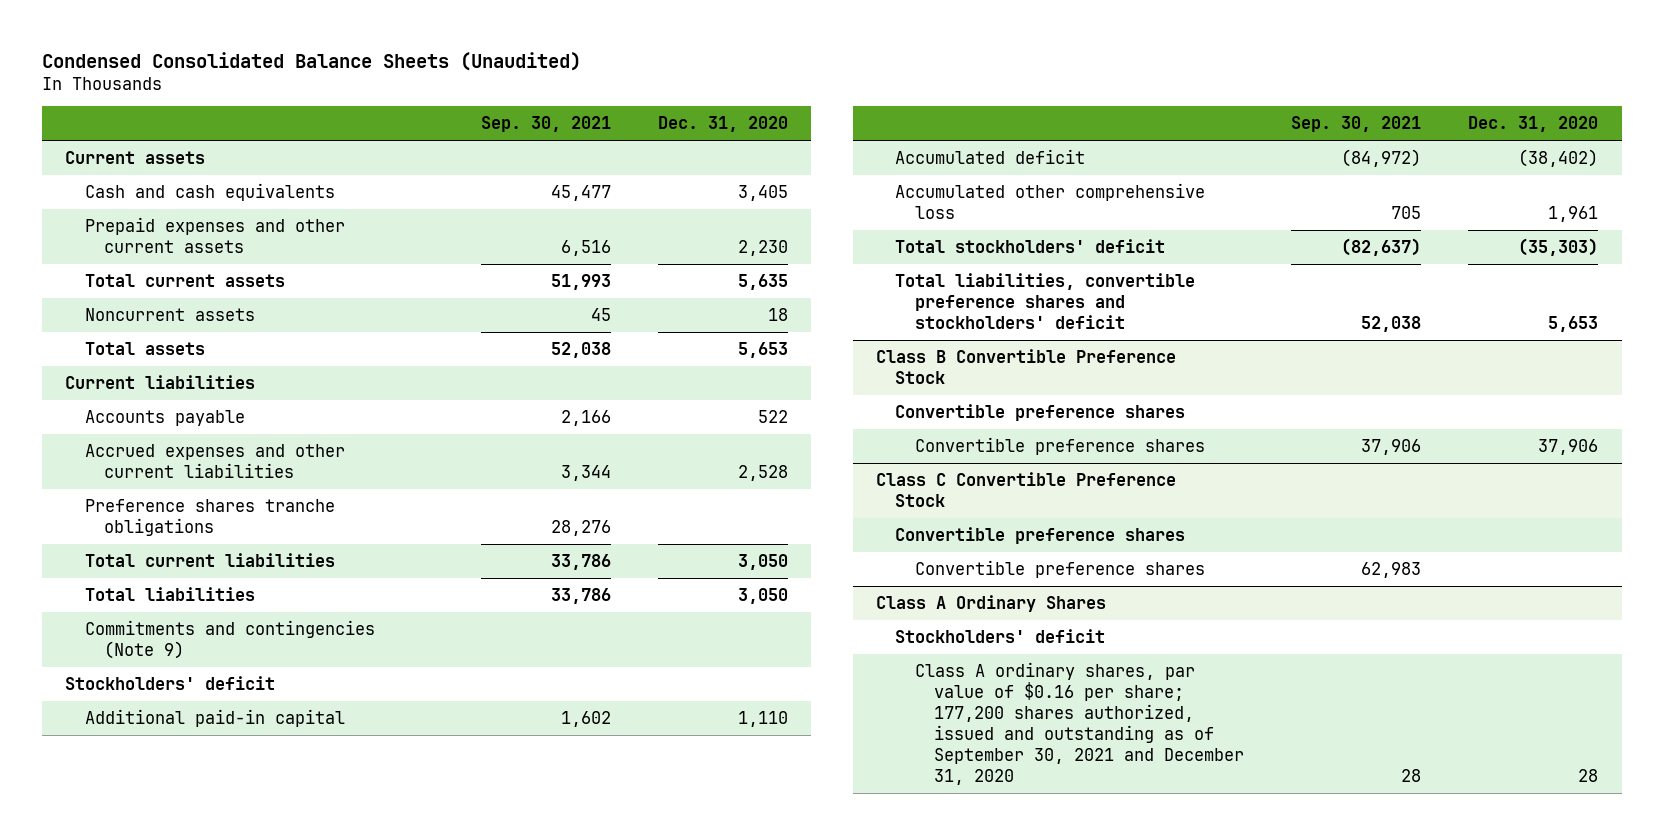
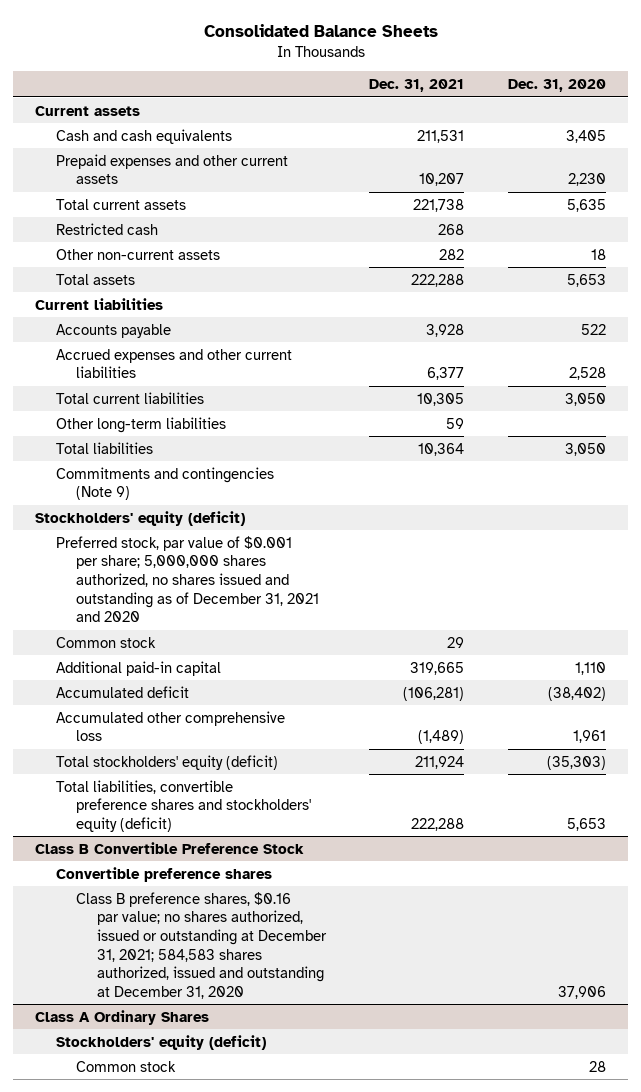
[41,51,581,71] Condensed Consolidated Balance Sheets (Unaudited) -> [203,23,438,37] Consolidated Balance Sheets
[480,116,611,133] Sep. 30, 2021 -> none
none -> [369,79,465,93] Dec. 31, 2021
[84,307,255,321] Noncurrent assets -> none
none -> [55,222,158,235] Restricted cash
none -> [55,248,220,260] Other non-current assets
[84,498,335,536] Preference shares tranche obligations -> none
none -> [55,416,226,433] Other long-term liabilities
[65,675,276,690] Stockholders' deficit -> [35,510,246,526] Stockholders' equity (deficit)
none -> [55,535,320,623] Preferred stock, par value of $0.001 per share; 5,000,000 shares authorized, no shares issued and outstanding as of December 31, 2021 and 2020
none -> [55,636,156,648] Common stock
[895,238,1166,253] Total stockholders' deficit -> [55,754,278,770] Total stockholders' equity (deficit)
[895,272,1196,329] Total liabilities, convertible preference shares and stockholders' deficit -> [55,779,312,832] Total liabilities, convertible preference shares and stockholders' equity (deficit)
[876,471,1177,507] Class C Convertible Preference Stock -> none
[895,526,1186,544] Convertible preference shares -> none
[914,559,1205,578] Convertible preference shares -> none
[914,436,1205,455] Convertible preference shares -> [76,891,327,999] Class B preference shares, $0.16 par value; no shares authorized, issued or outstanding at December 31, 2021; 584,583 shares authorized, issued and outstanding at December 31, 2020
[895,628,1106,643] Stockholders' deficit -> [55,1034,266,1050] Stockholders' equity (deficit)
[914,661,1245,785] Class A ordinary shares, par value of $0.16 per share; 177,200 shares authorized, issued and outstanding as of September 30, 2021 and December 31, 2020 -> [76,1060,177,1072] Common stock

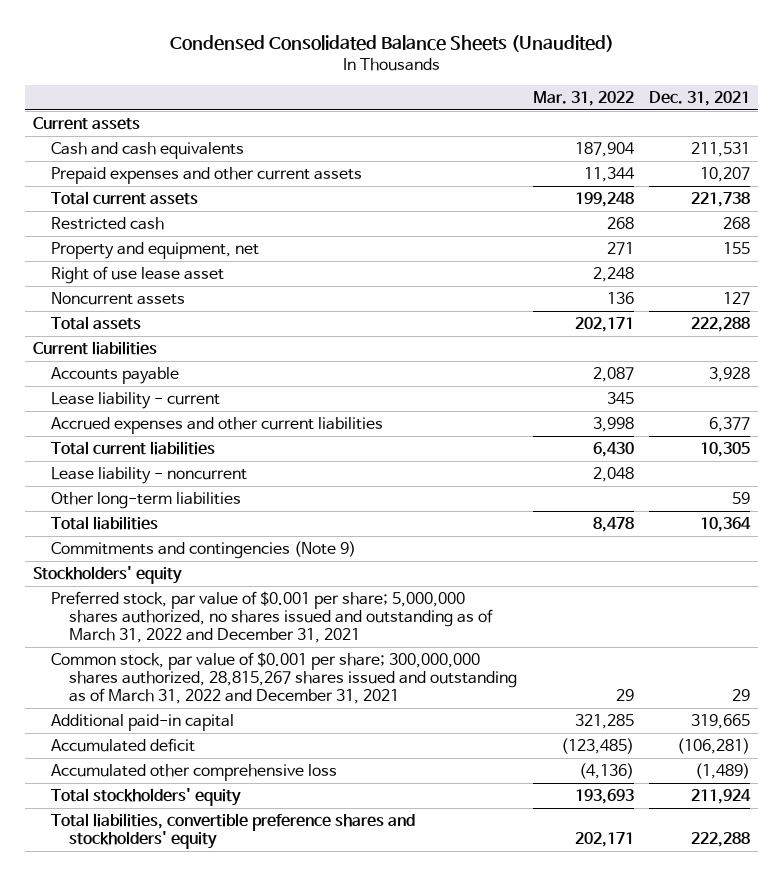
[203,23,438,37] Consolidated Balance Sheets -> [169,35,614,53] Condensed Consolidated Balance Sheets (Unaudited)
[508,79,607,93] Dec. 31, 2020 -> none
none -> [532,91,634,107] Mar. 31, 2022
none -> [51,241,260,259] Property and equipment, net
none -> [51,265,225,284] Right of use lease asset
[55,248,220,260] Other non-current assets -> [51,291,186,305] Noncurrent assets
[439,248,465,260] 282 -> [723,291,751,305] 127
none -> [51,391,221,409] Lease liability - current
none -> [51,466,248,484] Lease liability - noncurrent
[35,510,246,526] Stockholders' equity (deficit) -> [33,565,183,584] Stockholders' equity
[55,535,320,623] Preferred stock, par value of $0.001 per share; 5,000,000 shares authorized, no shares issued and outstanding as of December 31, 2021 and 2020 -> [51,590,494,644] Preferred stock, par value of $0.001 per share; 5,000,000 shares authorized, no shares issued and outstanding as of March 31, 2022 and December 31, 2021
[55,636,156,648] Common stock -> [51,651,518,705] Common stock, par value of $0.001 per share; 300,000,000 shares authorized, 28,815,267 shares issued and outstanding as of March 31, 2022 and December 31, 2021
[35,841,305,854] Class B Convertible Preference Stock -> none
[55,866,272,882] Convertible preference shares -> none
[76,891,327,999] Class B preference shares, $0.16 par value; no shares authorized, issued or outstanding at December 31, 2021; 584,583 shares authorized, issued and outstanding at December 31, 2020 -> none
[35,1009,210,1025] Class A Ordinary Shares -> none
[55,1034,266,1050] Stockholders' equity (deficit) -> none
[76,1060,177,1072] Common stock -> none
[55,754,278,770] Total stockholders' equity (deficit) -> [51,787,242,806] Total stockholders' equity
[55,779,312,832] Total liabilities, convertible preference shares and stockholders' equity (deficit) -> [51,812,416,850] Total liabilities, convertible preference shares and stockholders' equity

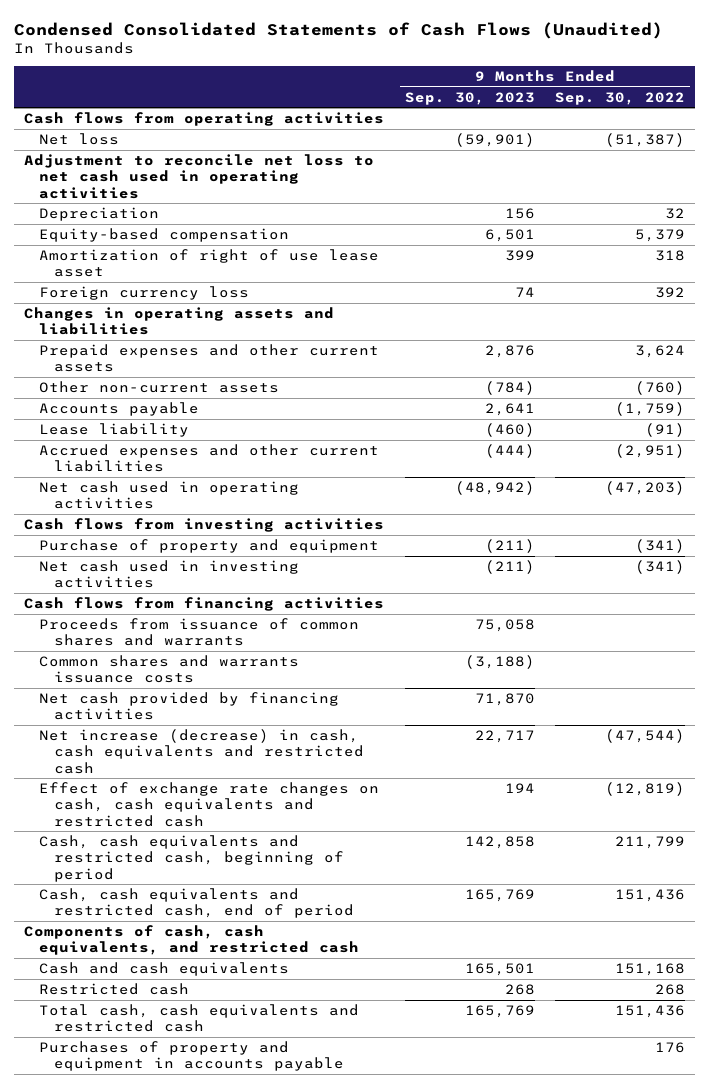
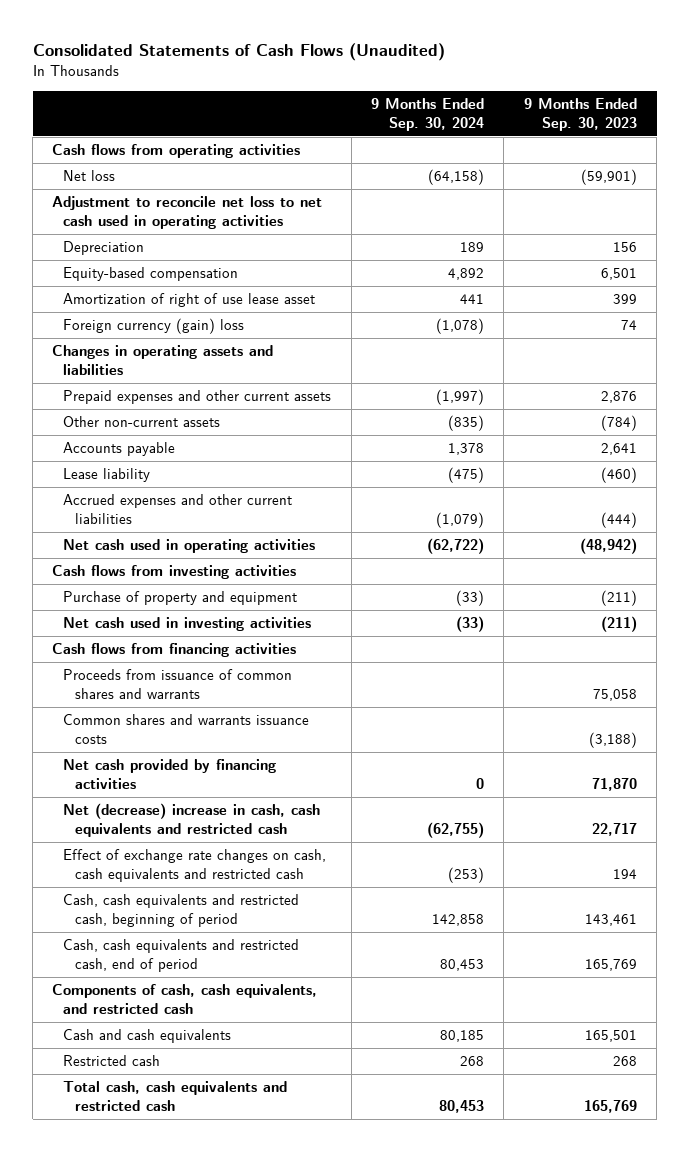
[14,21,664,39] Condensed Consolidated Statements of Cash Flows (Unaudited) -> [32,42,445,61] Consolidated Statements of Cash Flows (Unaudited)
[555,91,686,105] Sep. 30, 2022 -> none
none -> [371,98,485,131] 9 Months Ended Sep. 30, 2024
[39,285,250,300] Foreign currency loss -> [63,318,245,335] Foreign currency (gain) loss
[39,728,364,774] Net increase (decrease) in cash, cash equivalents and restricted cash -> [63,803,321,838] Net (decrease) increase in cash, cash equivalents and restricted cash
[464,835,535,849] 142,858 -> [584,914,637,927] 143,461
[39,1040,344,1072] Purchases of property and equipment in accounts payable -> none

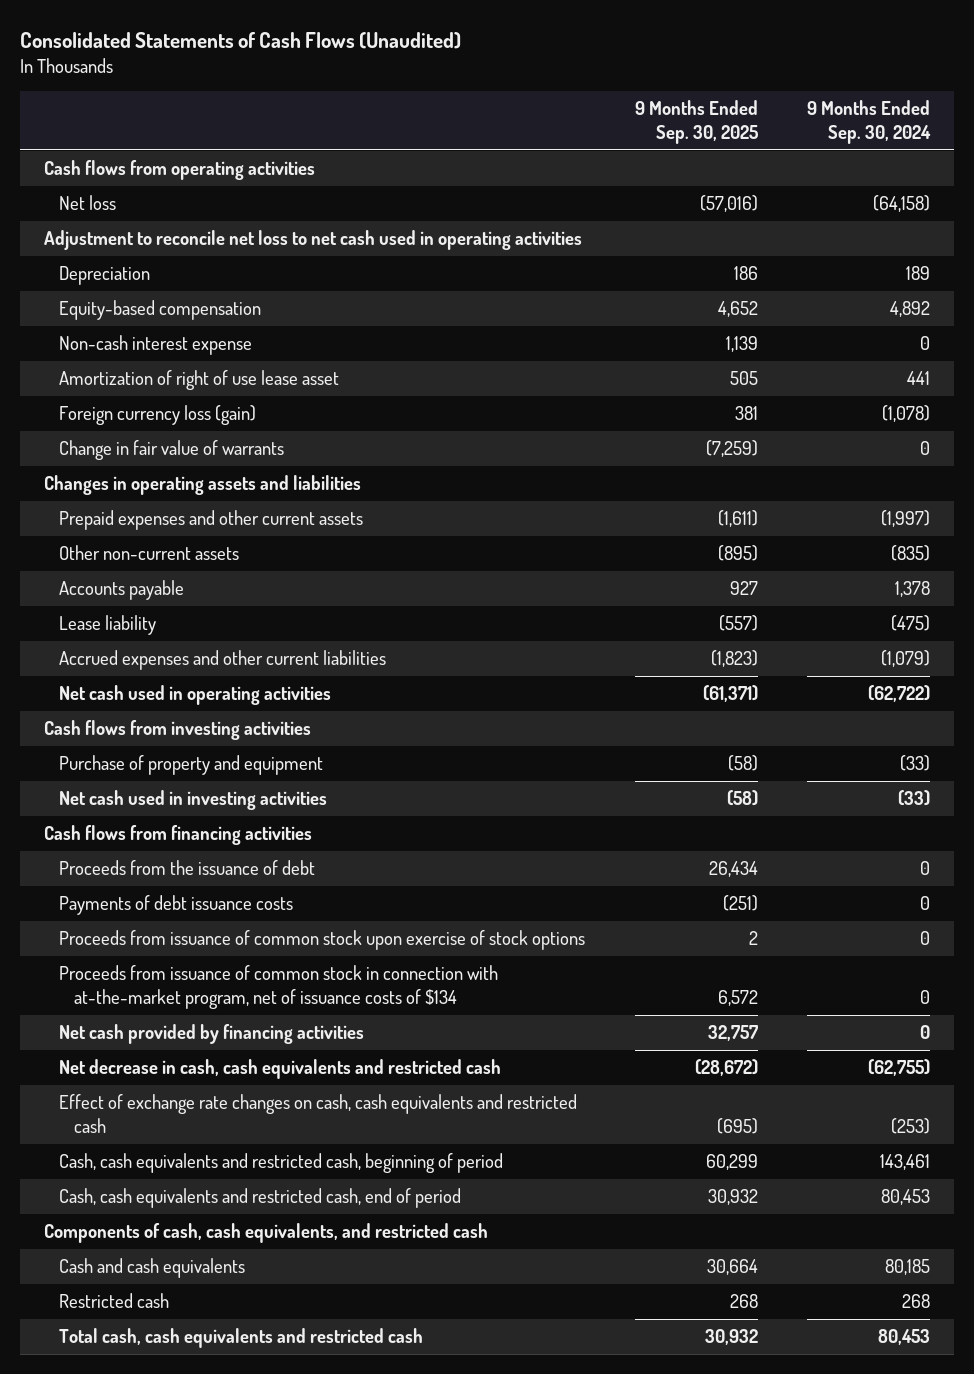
[523,98,637,131] 9 Months Ended Sep. 30, 2023 -> none
none -> [634,100,758,144] 9 Months Ended Sep. 30, 2025
none -> [59,335,253,356] Non-cash interest expense
[63,318,245,335] Foreign currency (gain) loss -> [59,405,257,426] Foreign currency loss (gain)
none -> [59,440,285,461] Change in fair value of warrants
[63,669,293,700] Proceeds from issuance of common shares and warrants -> none
[63,714,310,745] Common shares and warrants issuance costs -> none
none -> [59,860,316,876] Proceeds from the issuance of debt
none -> [59,895,294,916] Payments of debt issuance costs
none -> [59,930,586,951] Proceeds from issuance of common stock upon exercise of stock options
none -> [59,965,499,1009] Proceeds from issuance of common stock in connection with at-the-market program, net of issuance costs of $134
[63,803,321,838] Net (decrease) increase in cash, cash equivalents and restricted cash -> [59,1059,502,1080] Net decrease in cash, cash equivalents and restricted cash
[432,914,485,927] 142,858 -> [879,1154,930,1171] 143,461

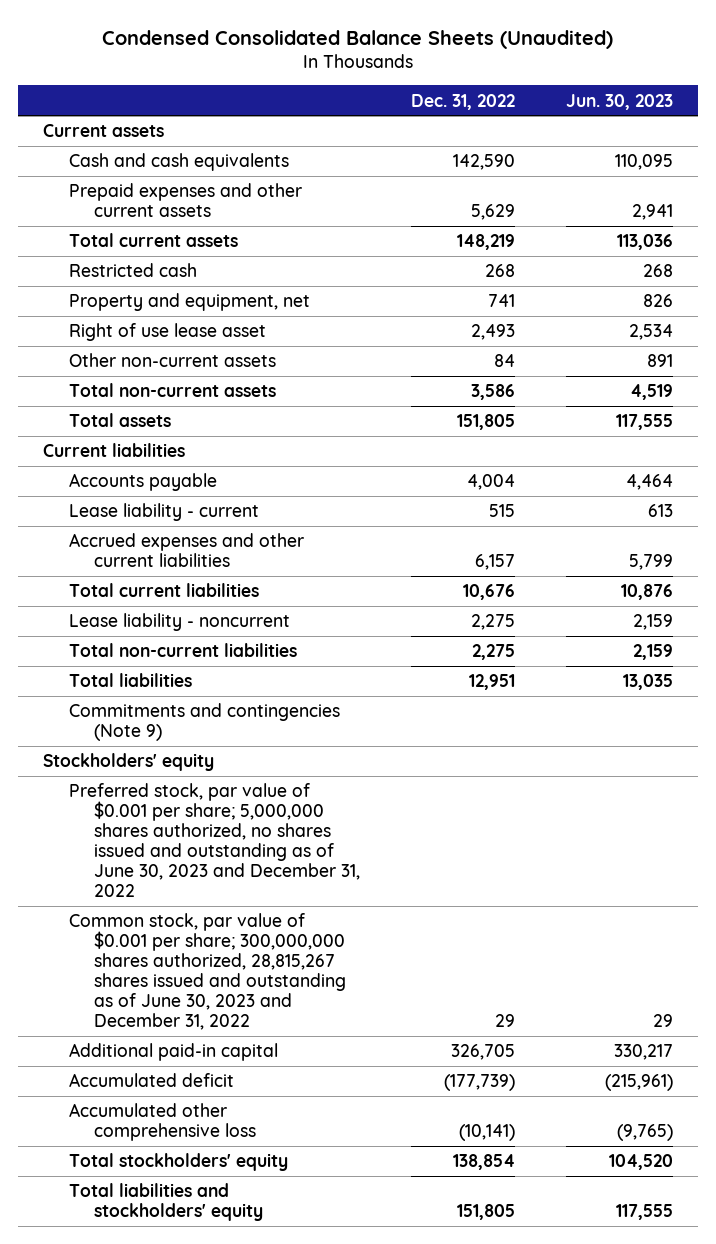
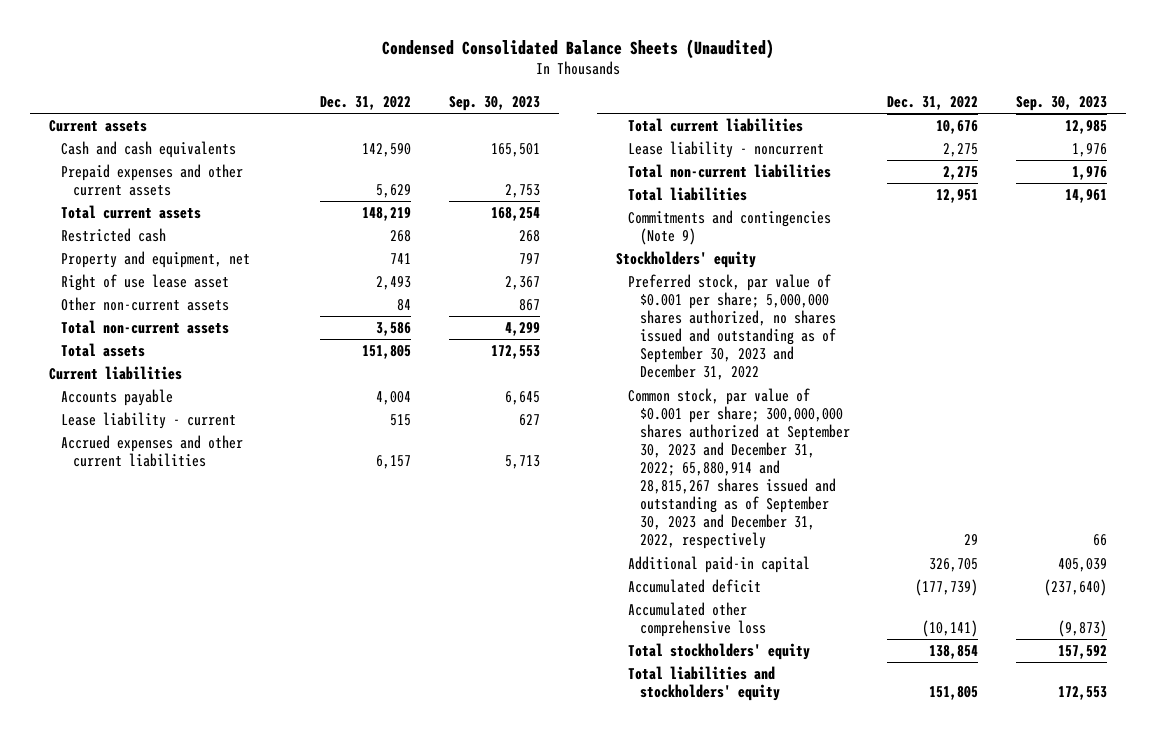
[565,93,673,110] Jun. 30, 2023 -> none
none -> [448,95,540,111] Sep. 30, 2023
[68,783,361,898] Preferred stock, par value of $0.001 per share; 5,000,000 shares authorized, no shares issued and outstanding as of June 30, 2023 and December 31, 2022 -> [627,274,837,381] Preferred stock, par value of $0.001 per share; 5,000,000 shares authorized, no shares issued and outstanding as of September 30, 2023 and December 31, 2022
[68,913,347,1031] Common stock, par value of $0.001 per share; 300,000,000 shares authorized, 28,815,267 shares issued and outstanding as of June 30, 2023 and December 31, 2022 -> [627,388,851,550] Common stock, par value of $0.001 per share; 300,000,000 shares authorized at September 30, 2023 and December 31, 2022; 65,880,914 and 28,815,267 shares issued and outstanding as of September 30, 2023 and December 31, 2022, respectively

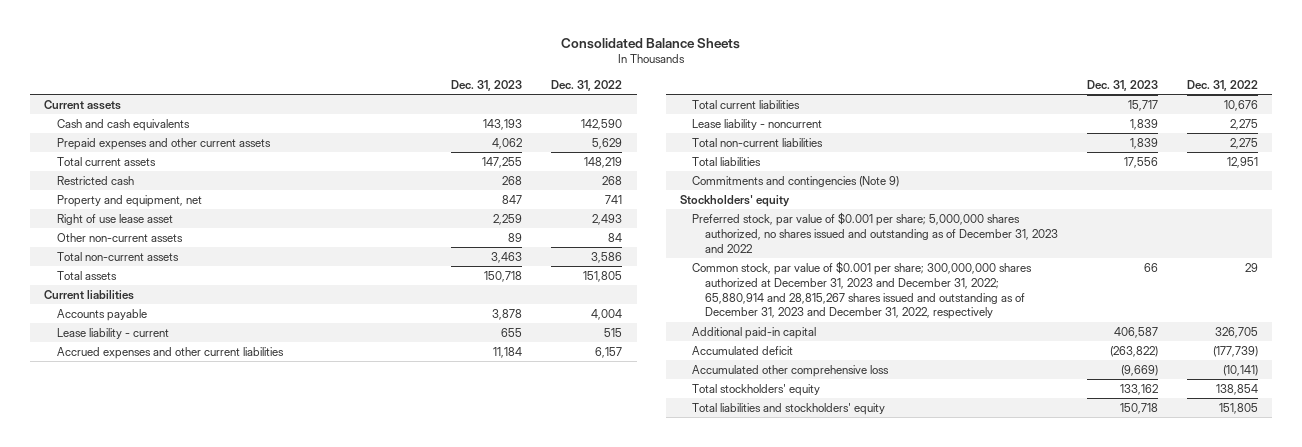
[381,38,774,59] Condensed Consolidated Balance Sheets (Unaudited) -> [561,37,741,49] Consolidated Balance Sheets
[448,95,540,111] Sep. 30, 2023 -> none
none -> [451,79,523,91] Dec. 31, 2023
[627,274,837,381] Preferred stock, par value of $0.001 per share; 5,000,000 shares authorized, no shares issued and outstanding as of September 30, 2023 and December 31, 2022 -> [692,211,1058,253] Preferred stock, par value of $0.001 per share; 5,000,000 shares authorized, no shares issued and outstanding as of December 31, 2023 and 2022
[627,388,851,550] Common stock, par value of $0.001 per share; 300,000,000 shares authorized at September 30, 2023 and December 31, 2022; 65,880,914 and 28,815,267 shares issued and outstanding as of September 30, 2023 and December 31, 2022, respectively -> [692,260,1033,320] Common stock, par value of $0.001 per share; 300,000,000 shares authorized at December 31, 2023 and December 31, 2022; 65,880,914 and 28,815,267 shares issued and outstanding as of December 31, 2023 and December 31, 2022, respectively

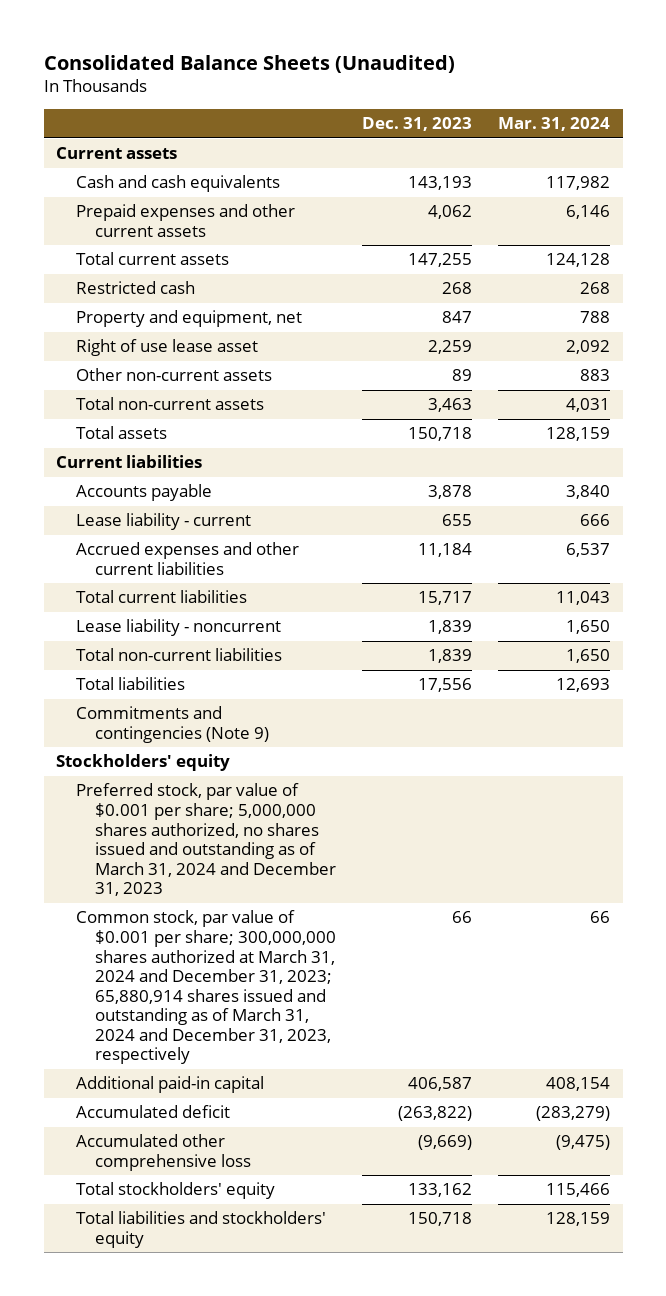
[561,37,741,49] Consolidated Balance Sheets -> [43,54,455,73] Consolidated Balance Sheets (Unaudited)
[551,79,623,91] Dec. 31, 2022 -> none
none -> [497,117,610,132] Mar. 31, 2024
[692,211,1058,253] Preferred stock, par value of $0.001 per share; 5,000,000 shares authorized, no shares issued and outstanding as of December 31, 2023 and 2022 -> [75,783,337,897] Preferred stock, par value of $0.001 per share; 5,000,000 shares authorized, no shares issued and outstanding as of March 31, 2024 and December 31, 2023
[692,260,1033,320] Common stock, par value of $0.001 per share; 300,000,000 shares authorized at December 31, 2023 and December 31, 2022; 65,880,914 and 28,815,267 shares issued and outstanding as of December 31, 2023 and December 31, 2022, respectively -> [75,910,337,1065] Common stock, par value of $0.001 per share; 300,000,000 shares authorized at March 31, 2024 and December 31, 2023; 65,880,914 shares issued and outstanding as of March 31, 2024 and December 31, 2023, respectively

